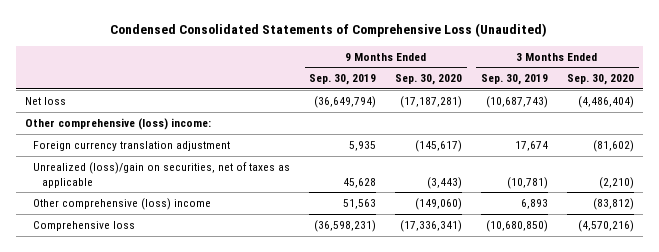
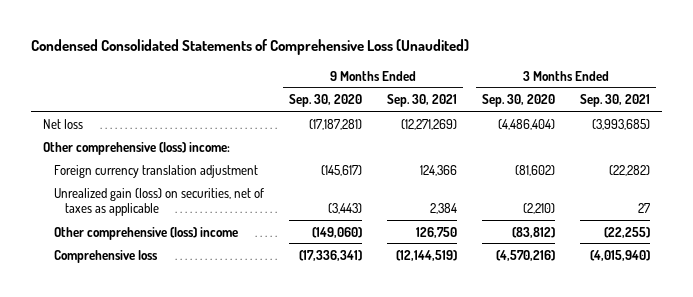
[309,74,377,86] Sep. 30, 2019 -> none
[480,74,548,86] Sep. 30, 2019 -> none
none -> [386,94,457,108] Sep. 30, 2021
none -> [579,94,650,108] Sep. 30, 2021
[33,161,291,188] Unrealized (loss)/gain on securities, net of taxes as applicable -> [54,187,265,217] Unrealized gain (loss) on securities, net of taxes as applicable

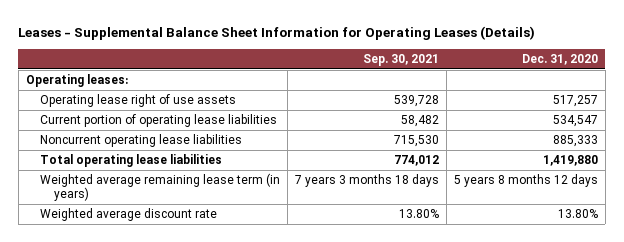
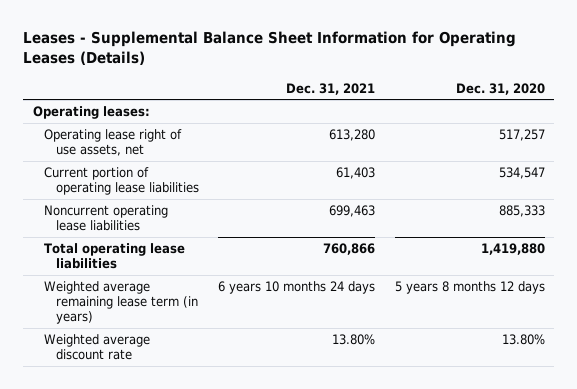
[362,54,439,67] Sep. 30, 2021 -> none
none -> [286,82,376,95] Dec. 31, 2021
[40,94,237,108] Operating lease right of use assets -> [44,129,183,157] Operating lease right of use assets, net

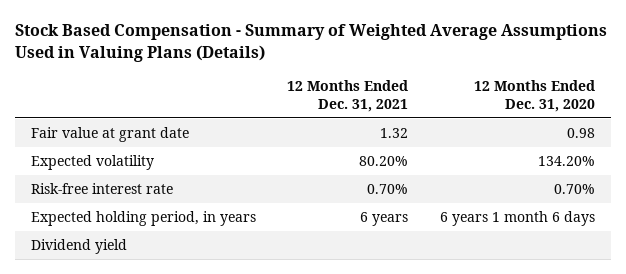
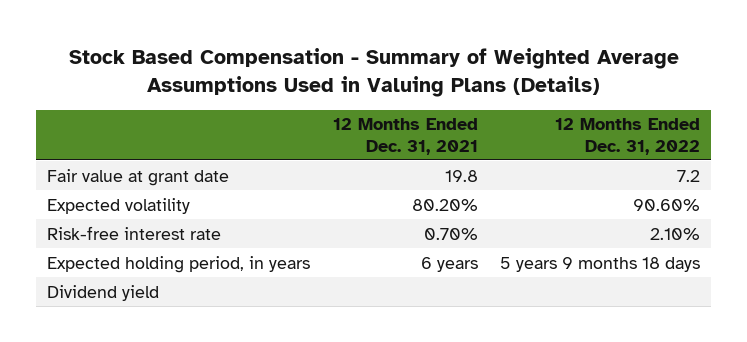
[474,79,596,112] 12 Months Ended Dec. 31, 2020 -> none
none -> [555,118,701,155] 12 Months Ended Dec. 31, 2022
[380,127,409,138] 1.32 -> [444,169,478,182] 19.8

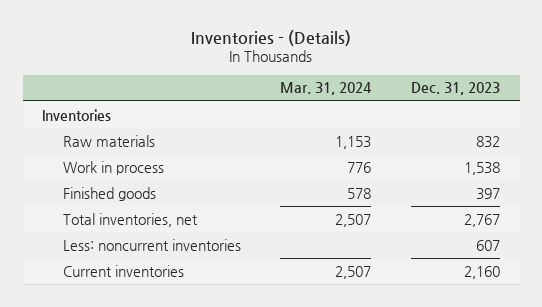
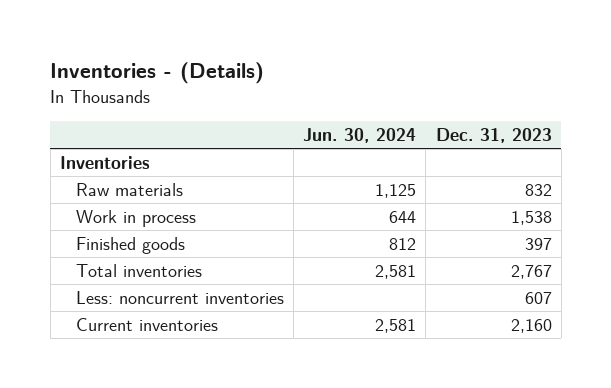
[280,82,373,96] Mar. 31, 2024 -> none
none -> [303,127,417,143] Jun. 30, 2024
[62,212,198,227] Total inventories, net -> [76,264,203,278] Total inventories

